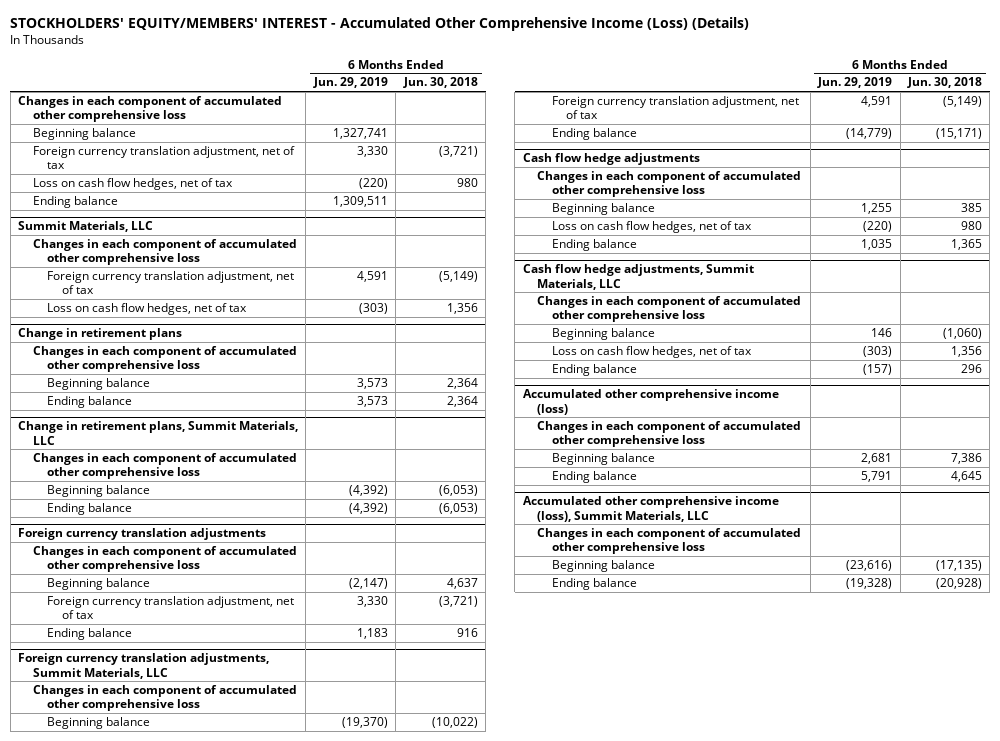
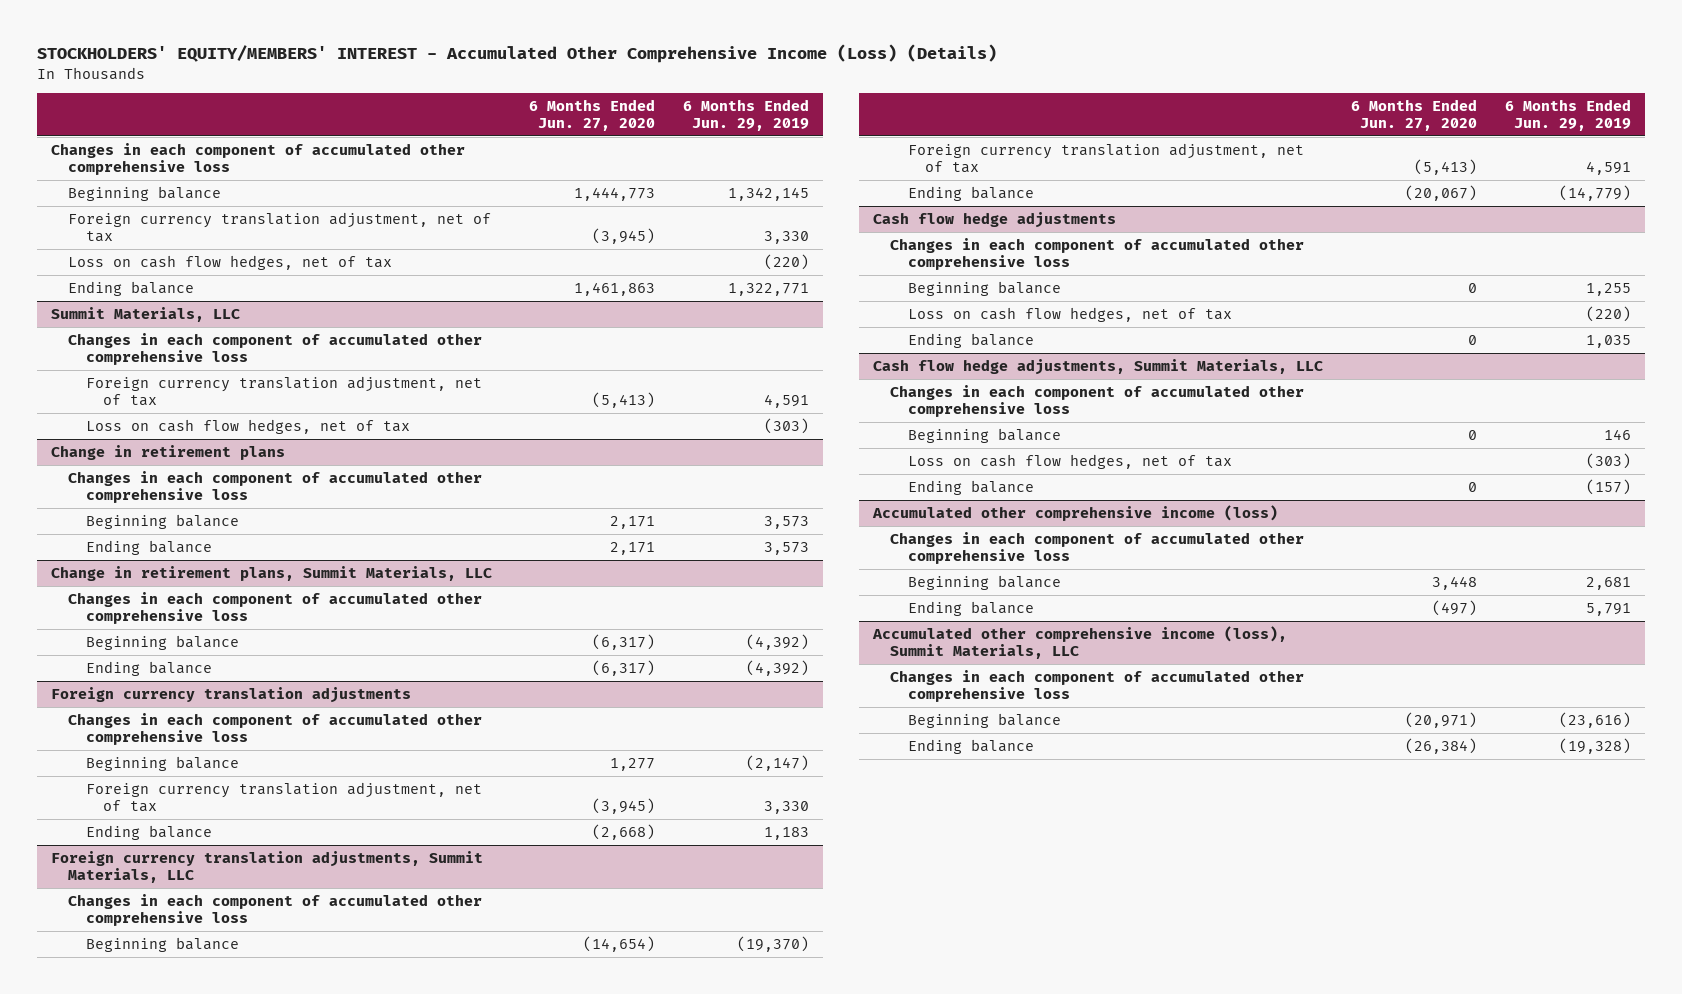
[402,77,478,89] Jun. 30, 2018 -> none
none -> [528,99,655,132] 6 Months Ended Jun. 27, 2020
[332,128,388,140] 1,327,741 -> [727,186,809,201] 1,342,145
[332,196,388,208] 1,309,511 -> [727,282,809,296] 1,322,771

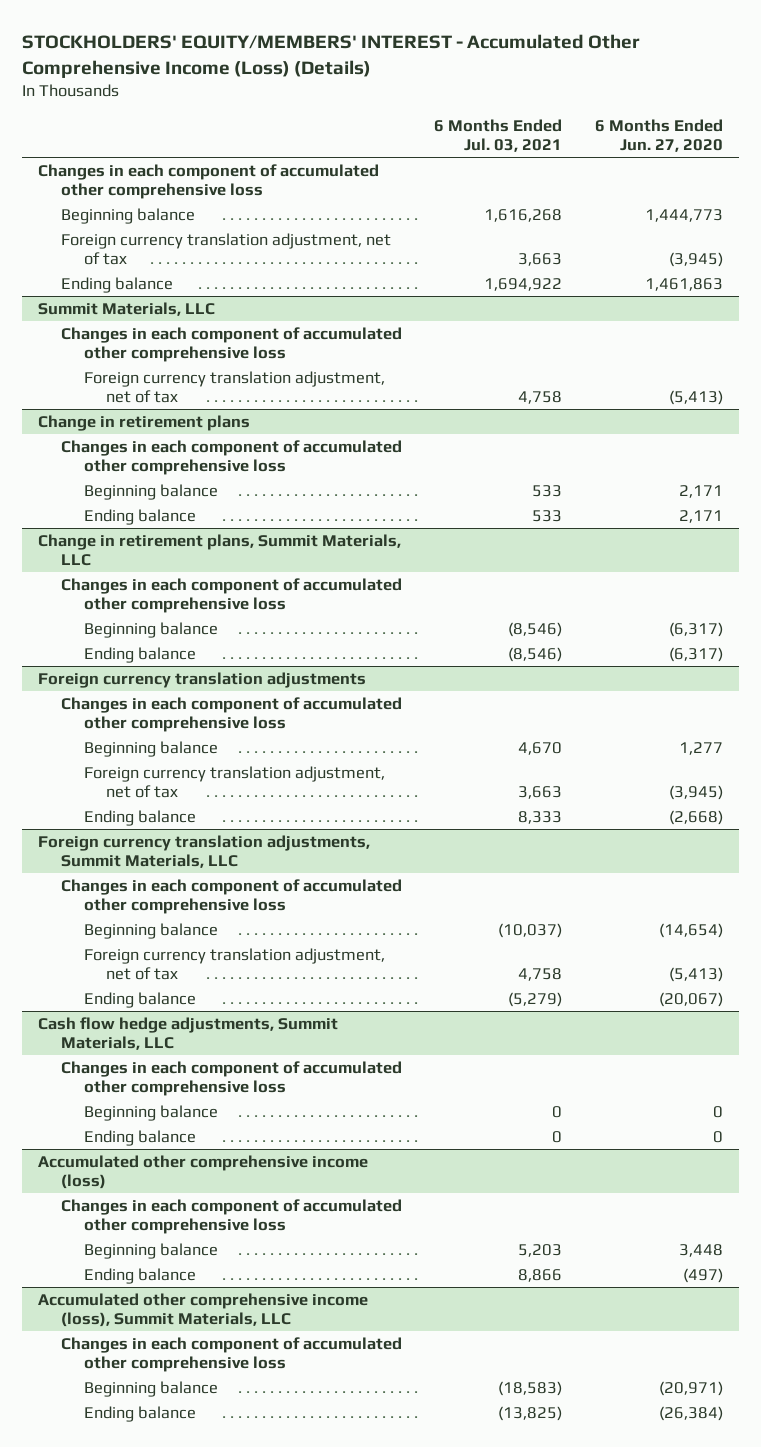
[682,99,809,132] 6 Months Ended Jun. 29, 2019 -> none
none -> [434,118,563,153] 6 Months Ended Jul. 03, 2021
[68,254,393,270] Loss on cash flow hedges, net of tax -> none
[85,418,410,434] Loss on cash flow hedges, net of tax -> none
[872,211,1116,228] Cash flow hedge adjustments -> none
[890,237,1305,270] Changes in each component of accumulated other comprehensive loss -> none
[907,280,1061,296] Beginning balance -> none
[907,306,1232,322] Loss on cash flow hedges, net of tax -> none
[907,332,1034,348] Ending balance -> none
[907,453,1232,469] Loss on cash flow hedges, net of tax -> none

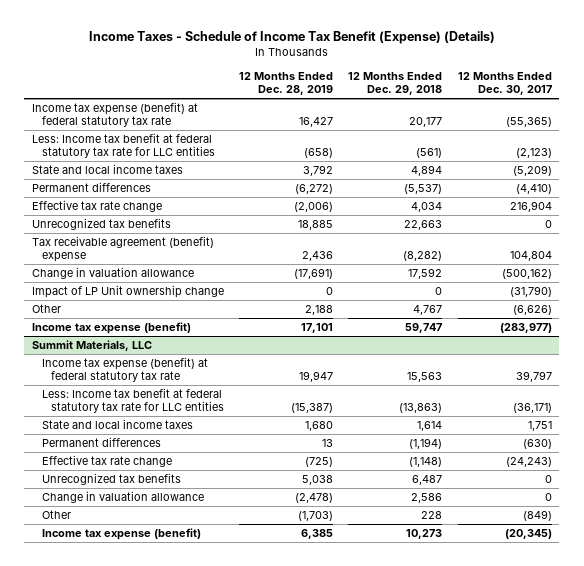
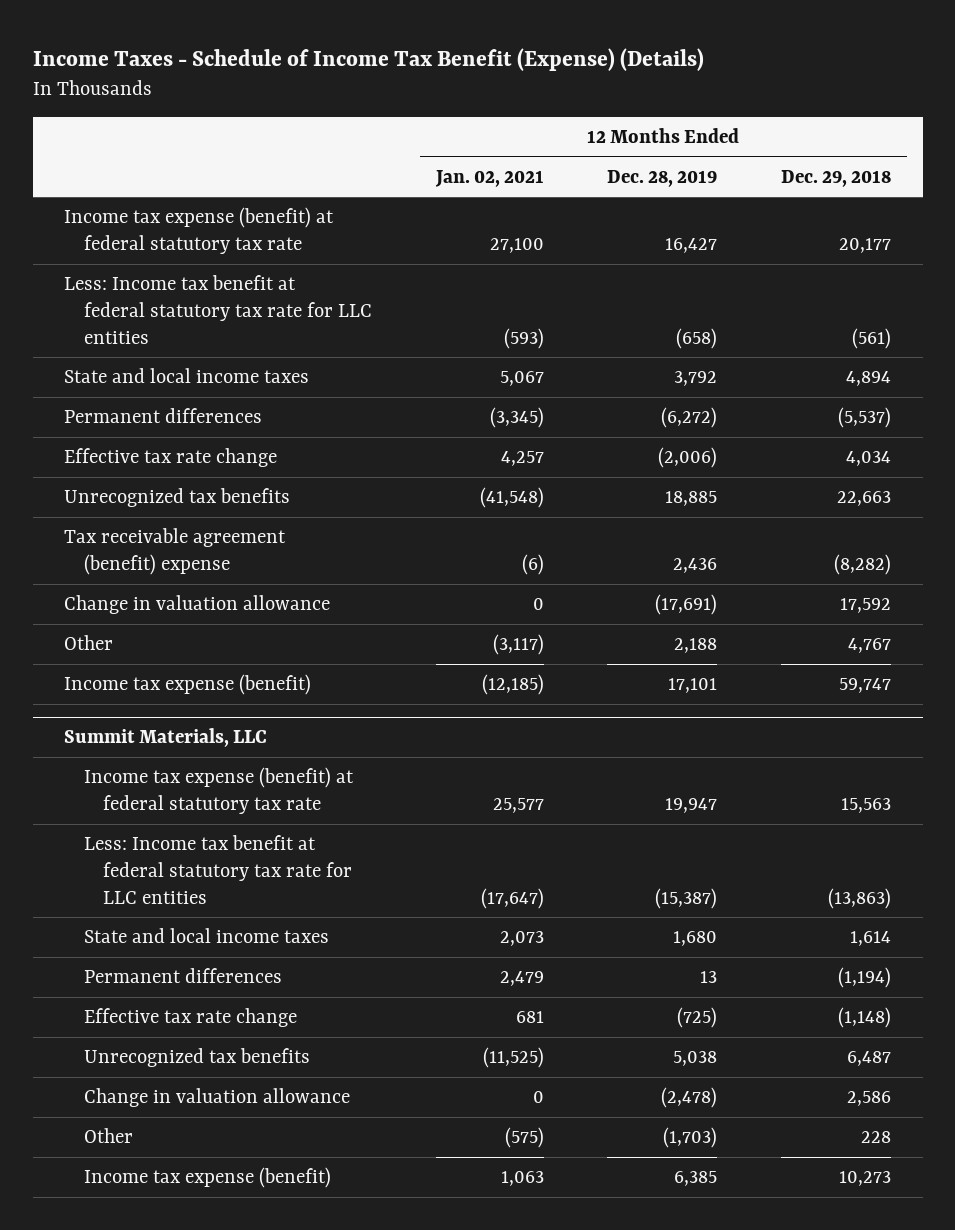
[457,72,552,96] 12 Months Ended Dec. 30, 2017 -> none
none -> [434,169,544,187] Jan. 02, 2021
[31,284,224,298] Impact of LP Unit ownership change -> none

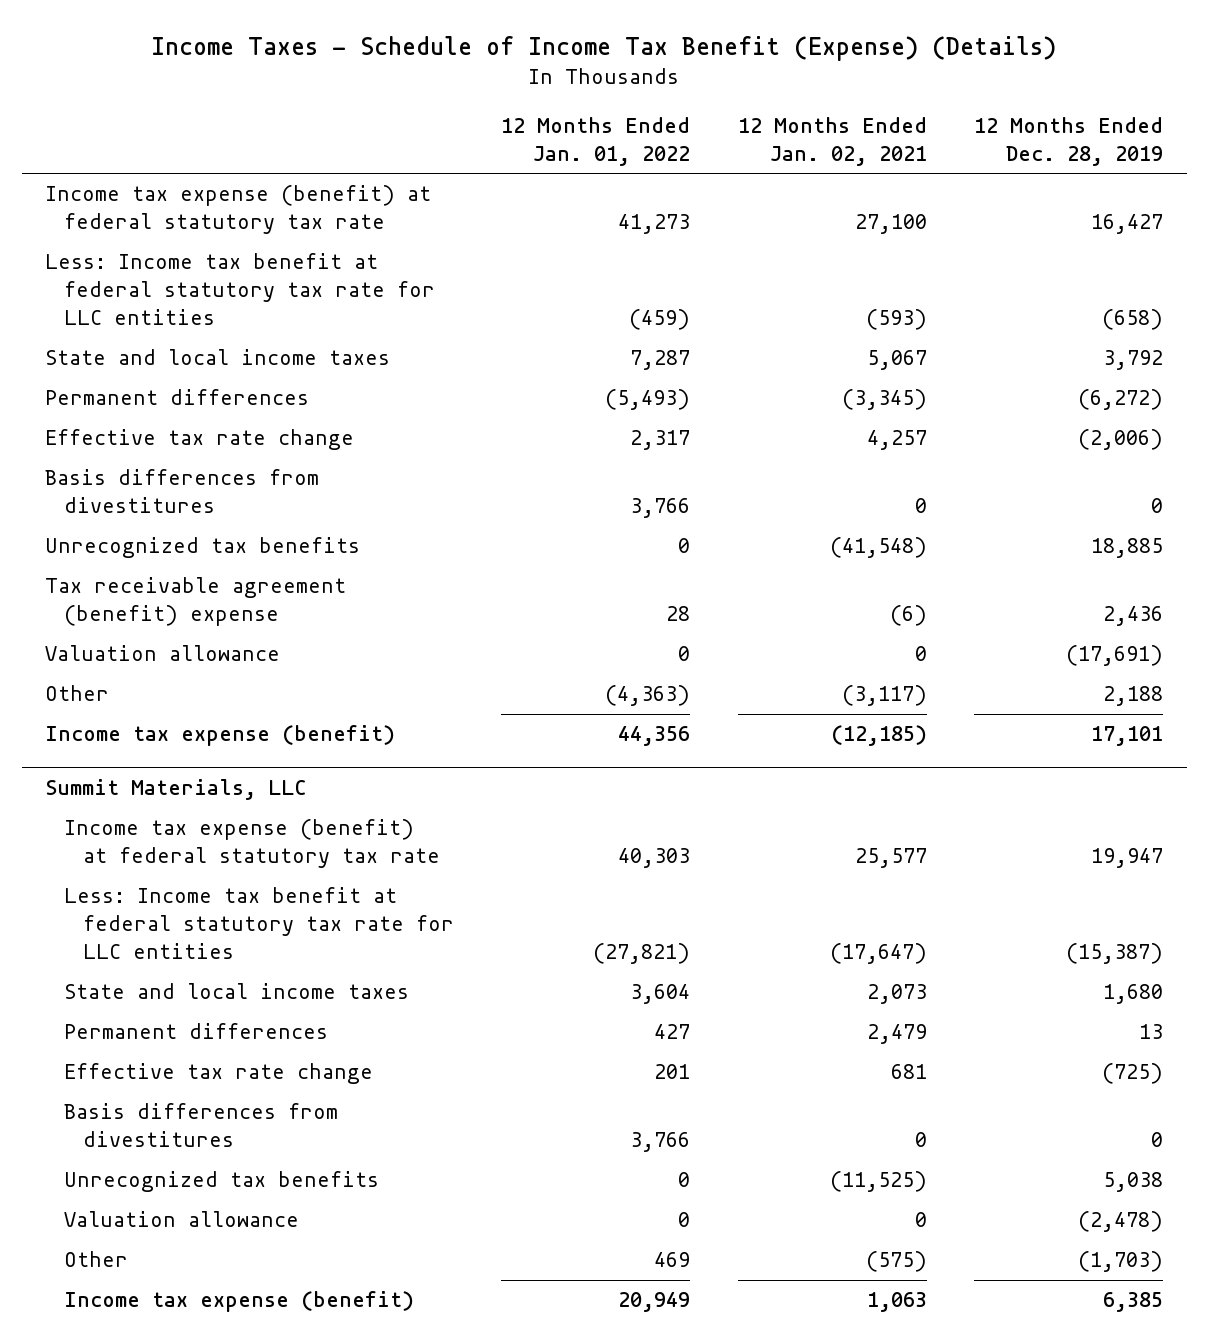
[780,169,891,187] Dec. 29, 2018 -> none
none -> [501,116,691,166] 12 Months Ended Jan. 01, 2022
none -> [45,469,320,514] Basis differences from divestitures
[64,595,331,615] Change in valuation allowance -> [45,645,281,662] Valuation allowance
none -> [64,1103,339,1148] Basis differences from divestitures
[83,1088,350,1108] Change in valuation allowance -> [64,1211,300,1228] Valuation allowance

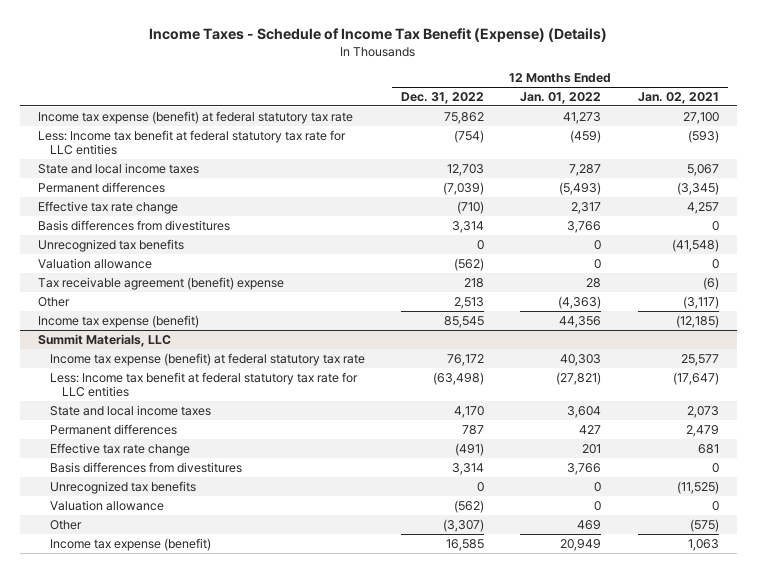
[973,116,1163,166] 12 Months Ended Dec. 28, 2019 -> none
none -> [401,91,485,104] Dec. 31, 2022
[45,577,347,627] Tax receivable agreement (benefit) expense -> [37,276,284,290] Tax receivable agreement (benefit) expense

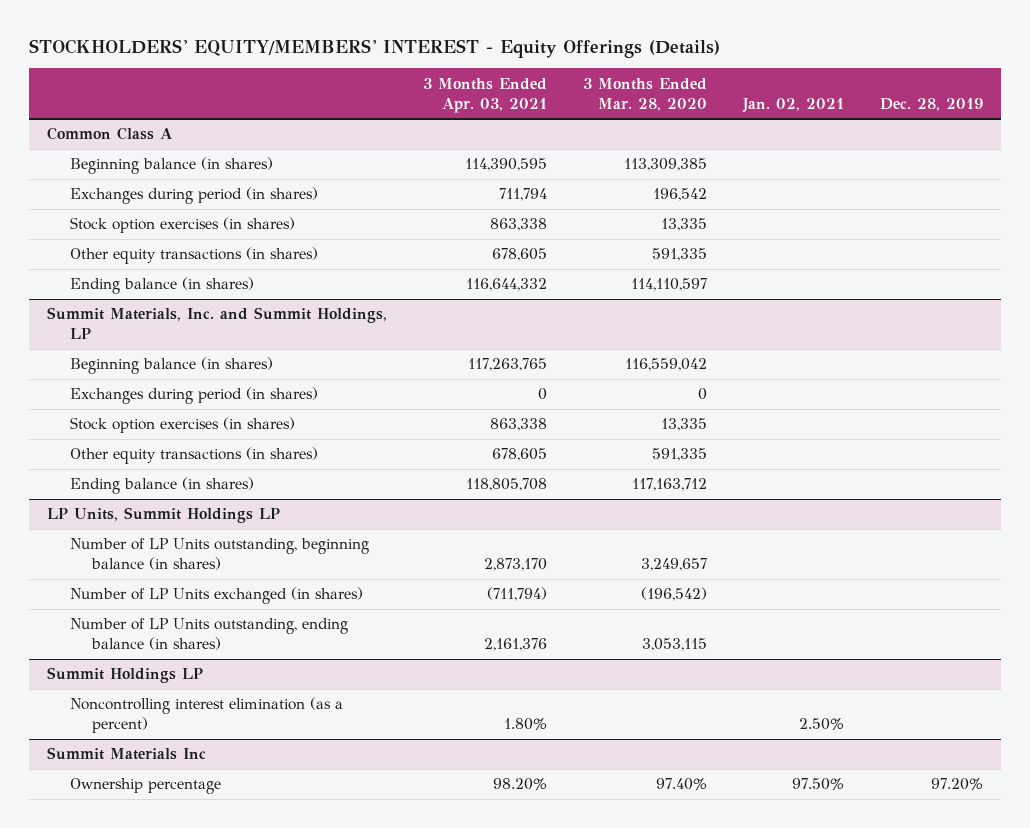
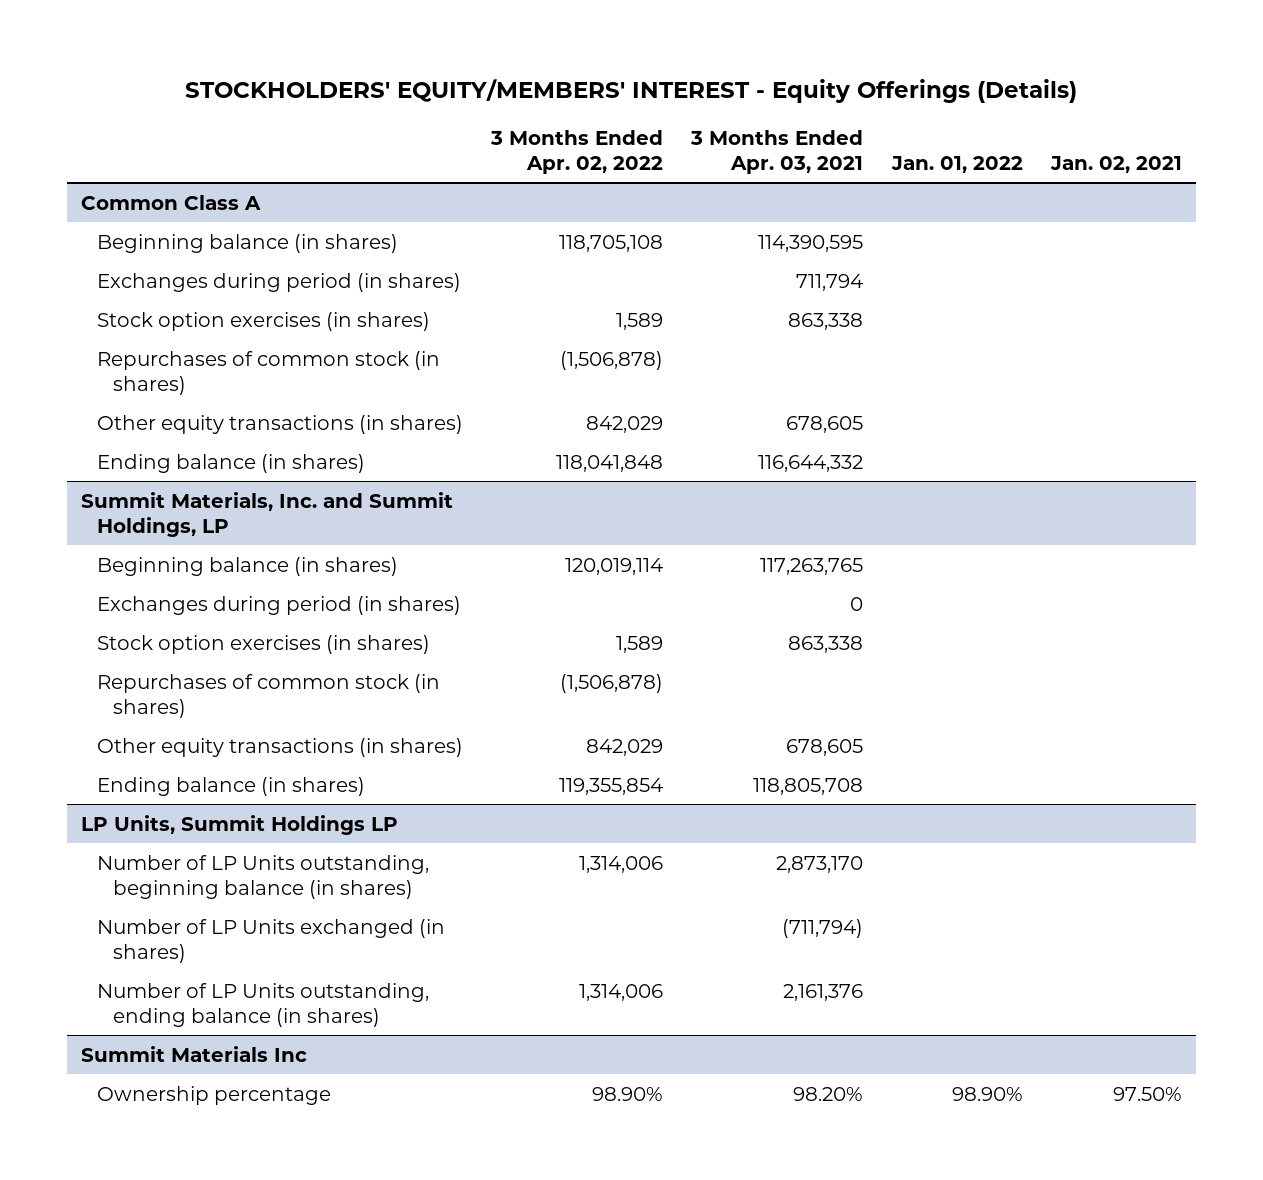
[583,77,708,111] 3 Months Ended Mar. 28, 2020 -> none
[880,97,984,111] Dec. 28, 2019 -> none
none -> [489,129,663,174] 3 Months Ended Apr. 02, 2022
none -> [890,155,1023,173] Jan. 01, 2022
none -> [96,350,440,395] Repurchases of common stock (in shares)
none -> [96,673,440,718] Repurchases of common stock (in shares)
[46,667,203,684] Summit Holdings LP -> none
[69,697,343,734] Noncontrolling interest elimination (as a percent) -> none

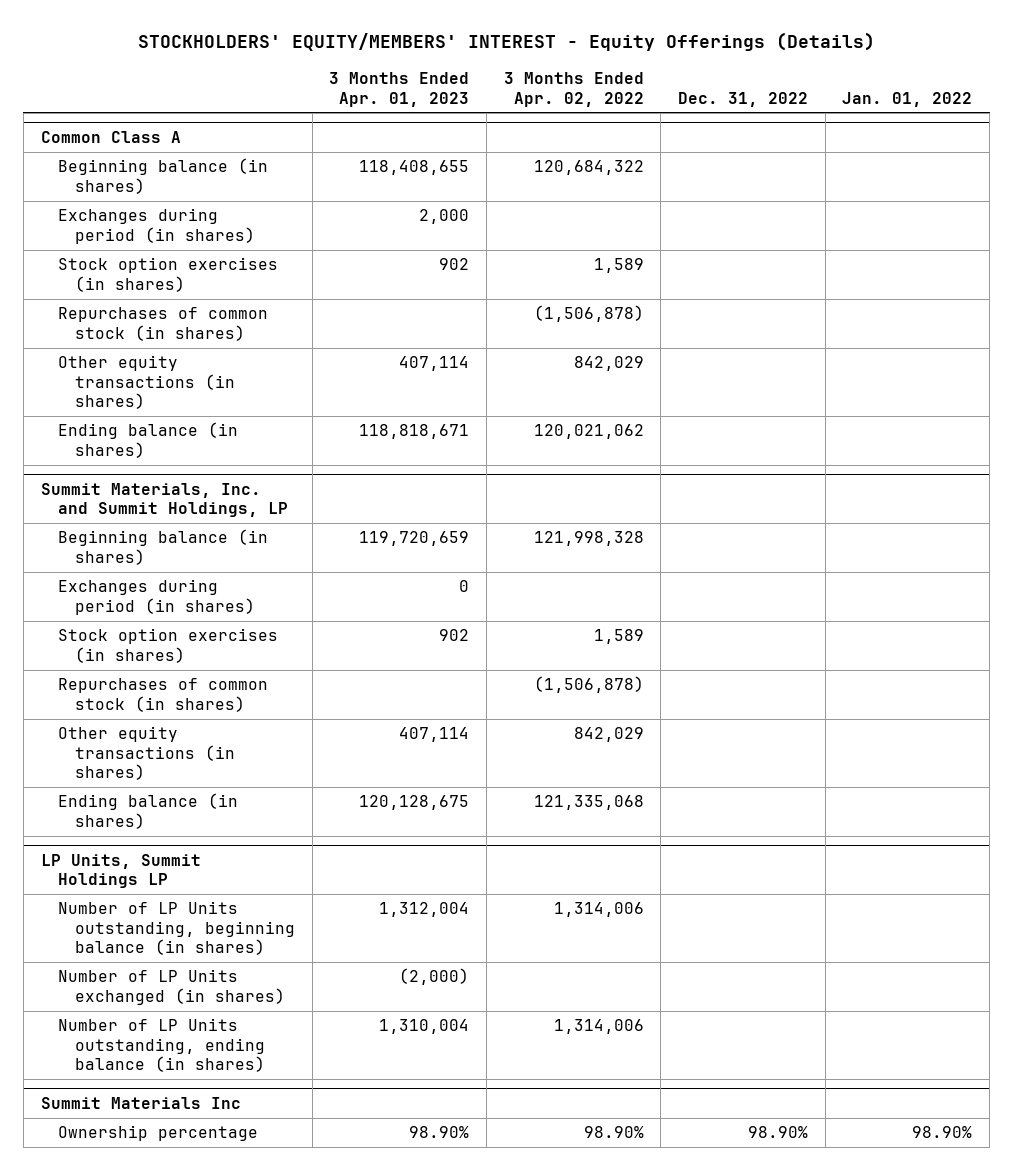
[690,129,864,174] 3 Months Ended Apr. 03, 2021 -> none
[1049,155,1182,173] Jan. 02, 2021 -> none
none -> [329,72,470,107] 3 Months Ended Apr. 01, 2023
none -> [678,91,809,107] Dec. 31, 2022
[558,234,663,252] 118,705,108 -> [533,160,644,176] 120,684,322
[555,454,663,472] 118,041,848 -> [533,424,644,440] 120,021,062
[564,557,663,575] 120,019,114 -> [533,531,644,547] 121,998,328
[558,777,663,795] 119,355,854 -> [533,795,644,811] 121,335,068

